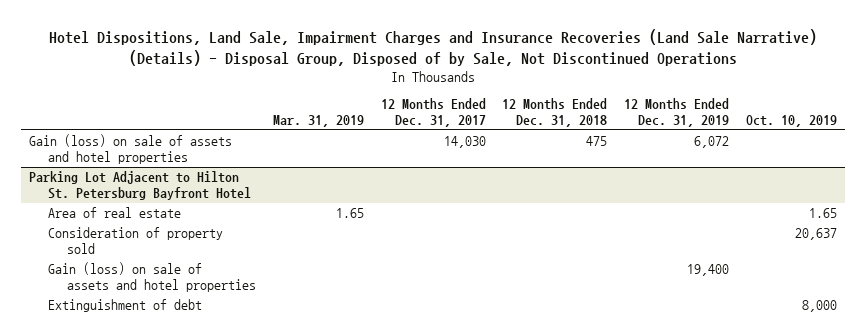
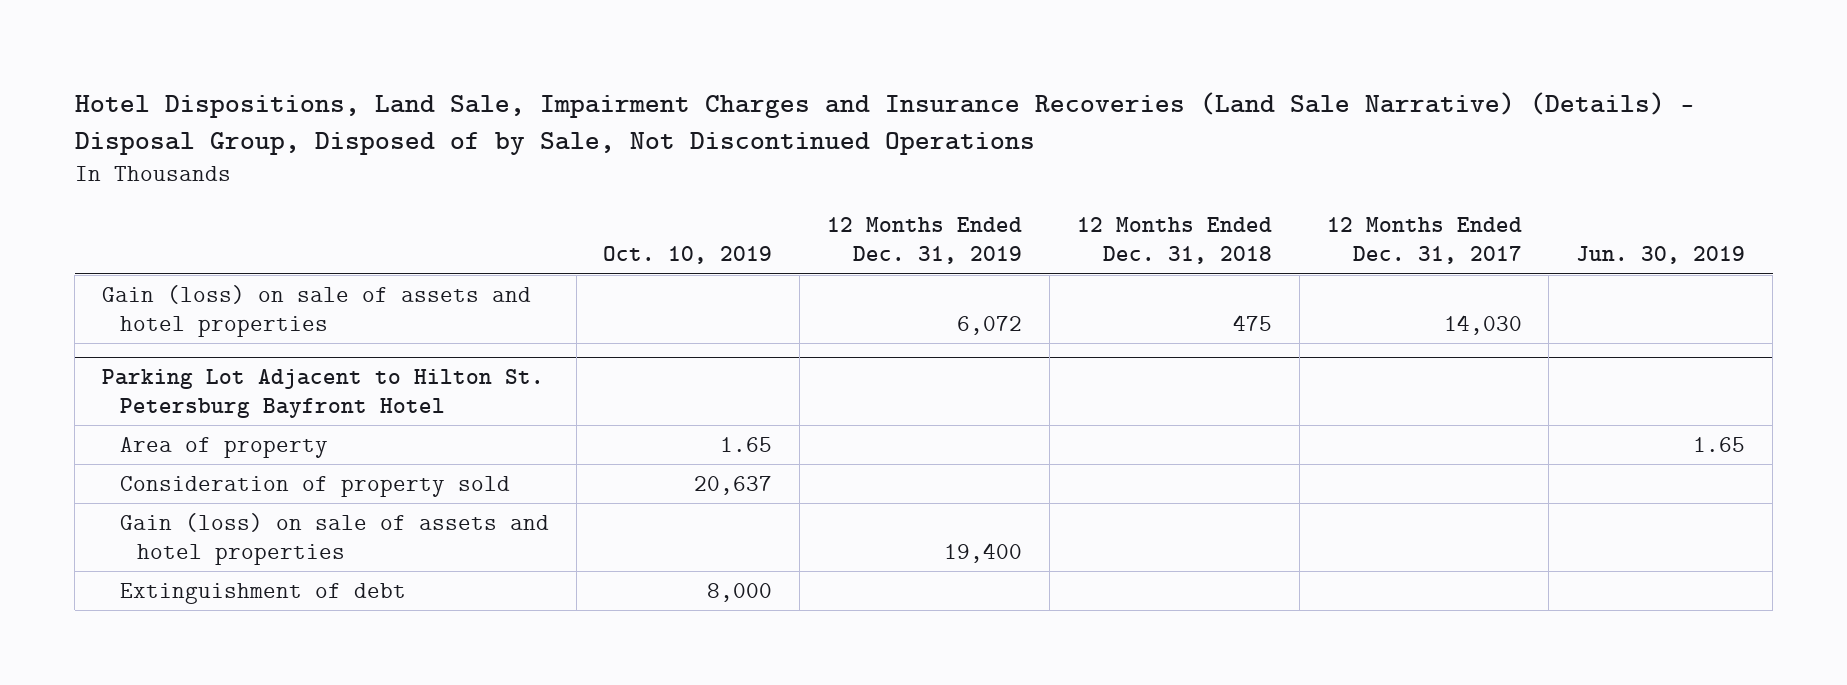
[272,115,364,128] Mar. 31, 2019 -> none
none -> [1576,246,1746,265] Jun. 30, 2019
[48,207,182,219] Area of real estate -> [119,437,328,459] Area of property

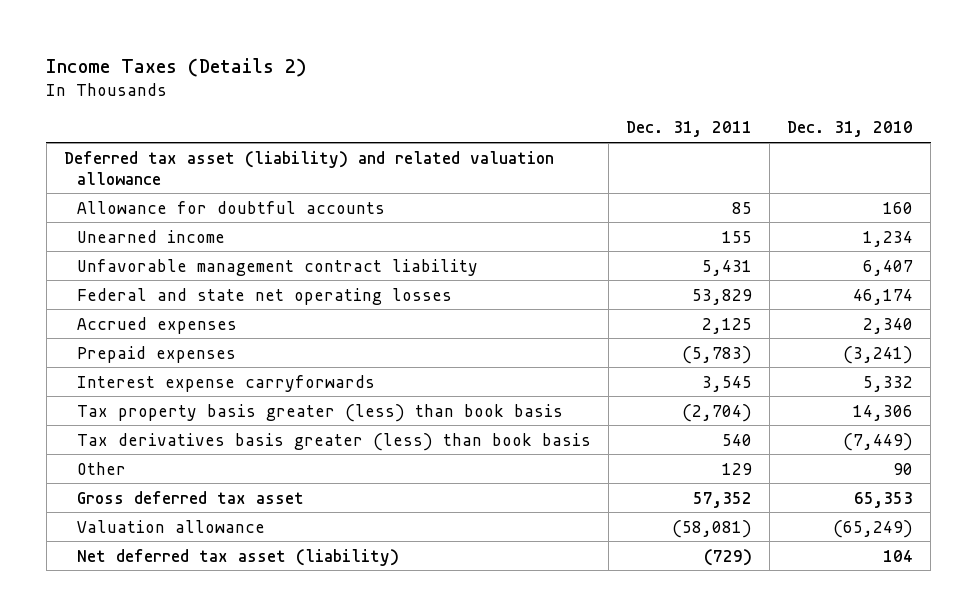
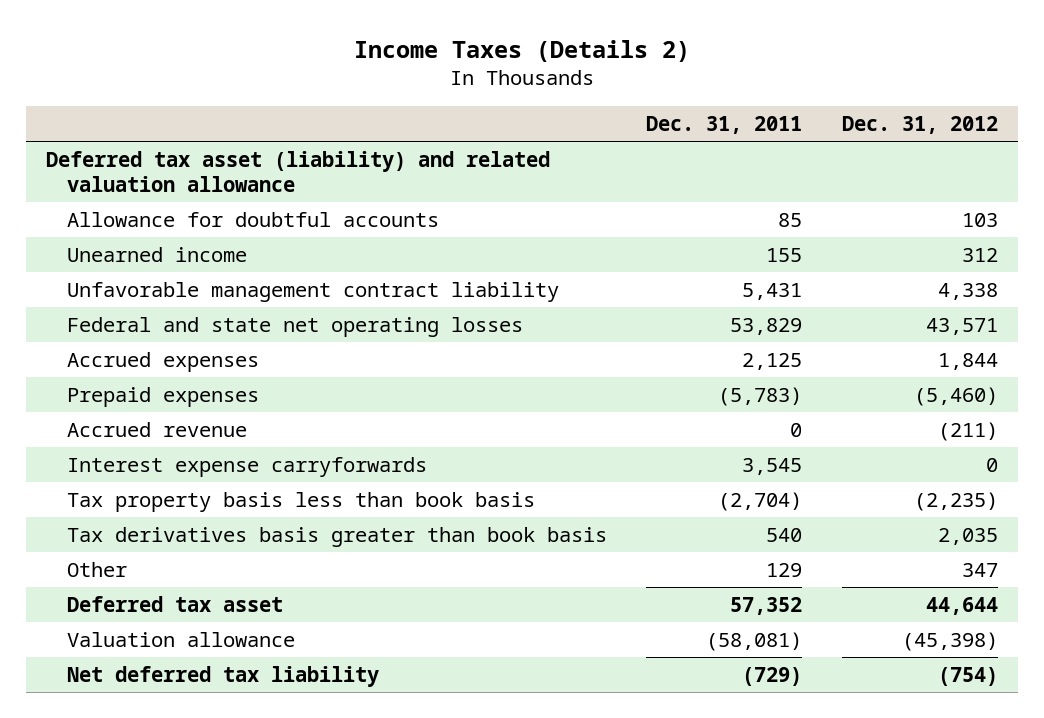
[787,121,914,138] Dec. 31, 2010 -> none
none -> [841,115,998,134] Dec. 31, 2012
none -> [66,422,247,438] Accrued revenue
[77,403,564,422] Tax property basis greater (less) than book basis -> [66,492,535,513] Tax property basis less than book basis
[77,432,592,451] Tax derivatives basis greater (less) than book basis -> [66,527,607,548] Tax derivatives basis greater than book basis
[77,490,305,504] Gross deferred tax asset -> [66,596,283,613] Deferred tax asset
[77,548,400,566] Net deferred tax asset (liability) -> [66,666,379,688] Net deferred tax liability

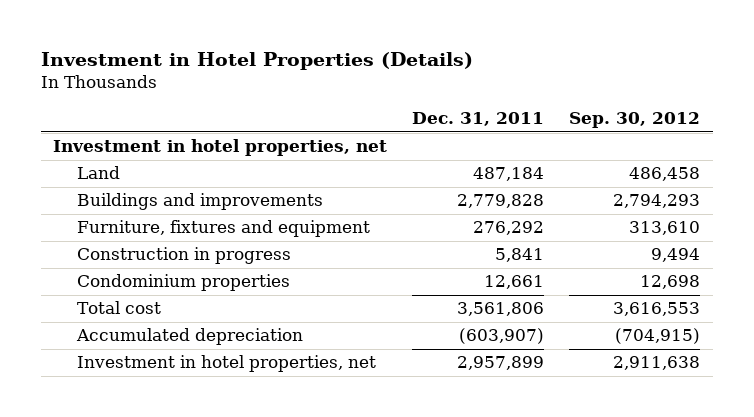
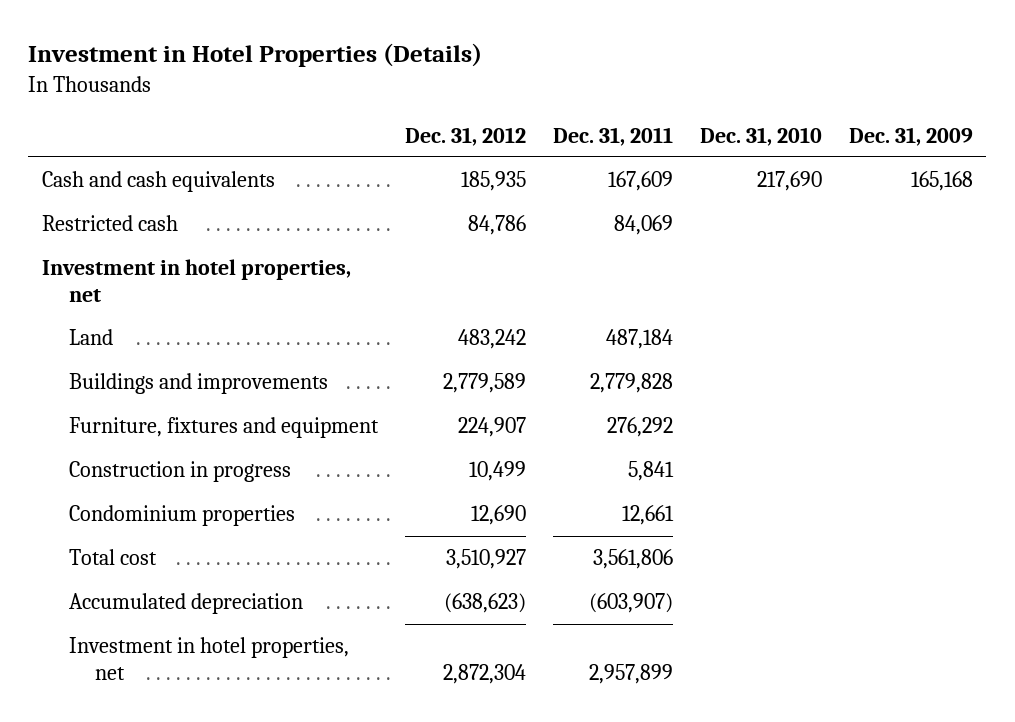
[569,112,701,129] Sep. 30, 2012 -> none
none -> [404,126,526,146] Dec. 31, 2012
none -> [699,126,822,146] Dec. 31, 2010
none -> [848,126,973,146] Dec. 31, 2009
none -> [41,171,275,193] Cash and cash equivalents
none -> [41,215,178,232] Restricted cash

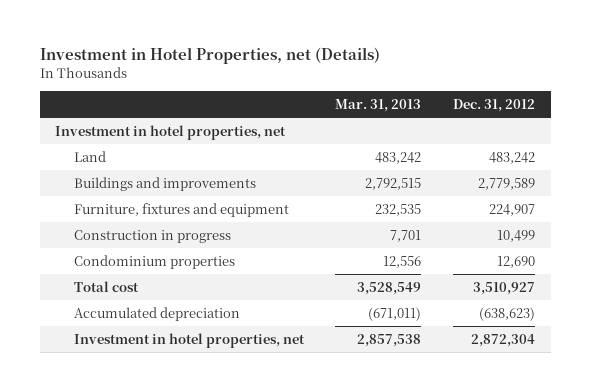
[28,43,483,68] Investment in Hotel Properties (Details) -> [39,47,380,65] Investment in Hotel Properties, net (Details)
[552,126,673,146] Dec. 31, 2011 -> none
[699,126,822,146] Dec. 31, 2010 -> none
[848,126,973,146] Dec. 31, 2009 -> none
none -> [335,98,422,112] Mar. 31, 2013
[41,171,275,193] Cash and cash equivalents -> none
[41,215,178,232] Restricted cash -> none

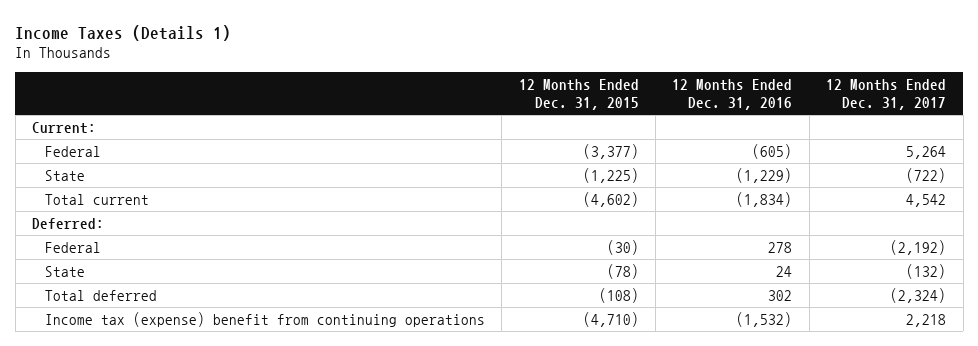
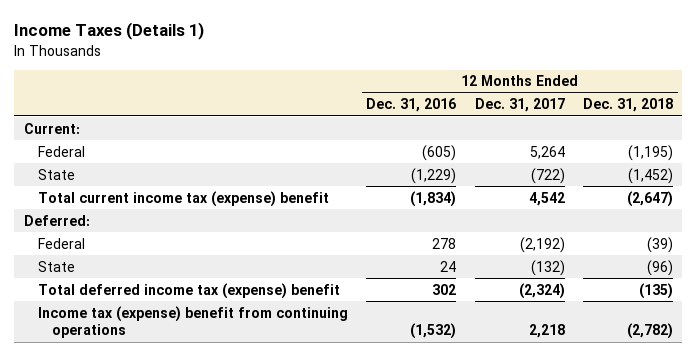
[518,78,639,110] 12 Months Ended Dec. 31, 2015 -> none
none -> [583,98,674,113] Dec. 31, 2018
[44,193,149,205] Total current -> [37,190,329,207] Total current income tax (expense) benefit
[44,289,157,301] Total deferred -> [37,282,340,299] Total deferred income tax (expense) benefit

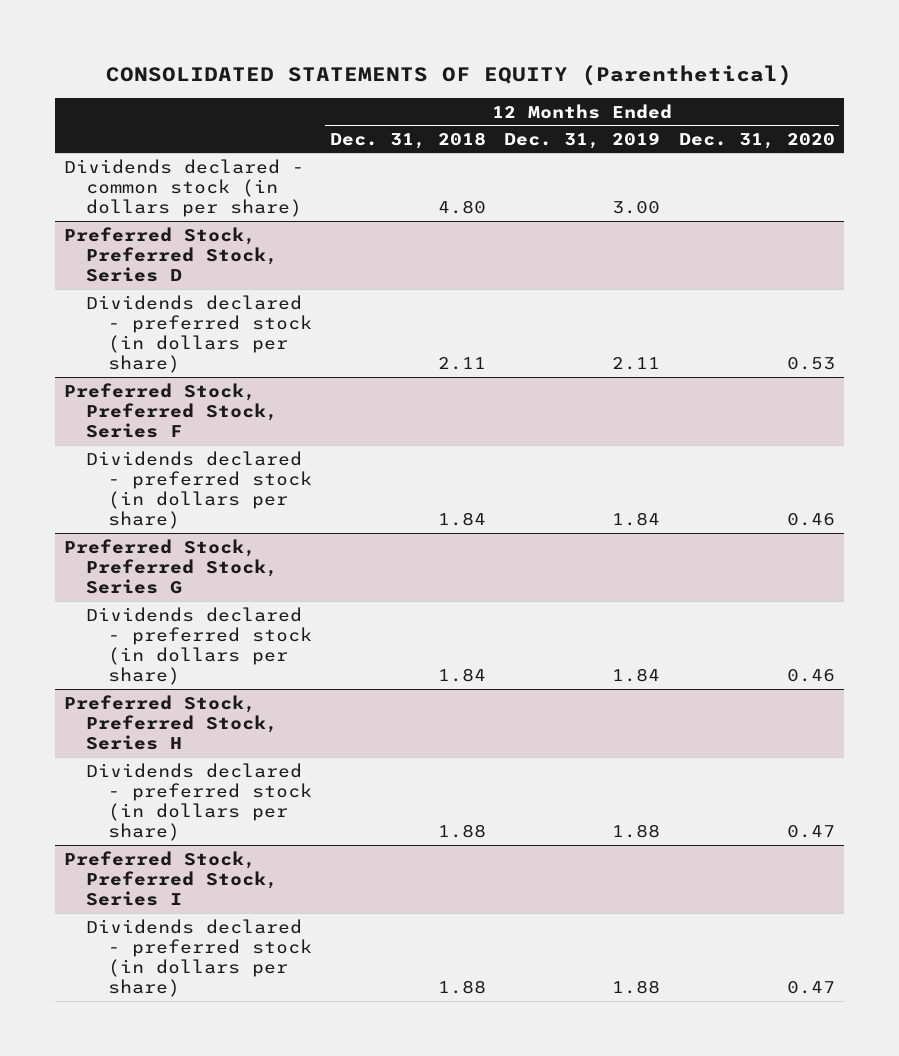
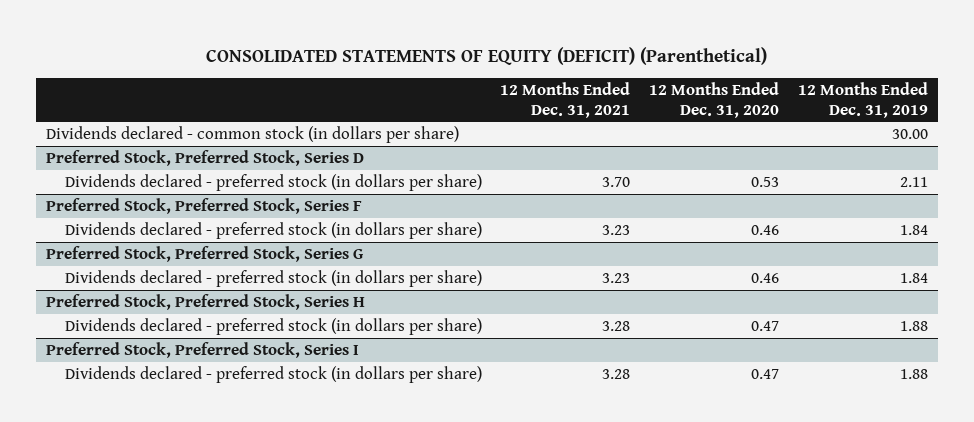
[106,64,793,86] CONSOLIDATED STATEMENTS OF EQUITY (Parenthetical) -> [206,46,768,65] CONSOLIDATED STATEMENTS OF EQUITY (DEFICIT) (Parenthetical)
[330,131,487,149] Dec. 31, 2018 -> none
none -> [500,82,631,118] 12 Months Ended Dec. 31, 2021
[612,200,661,214] 3.00 -> [892,128,929,139] 30.00

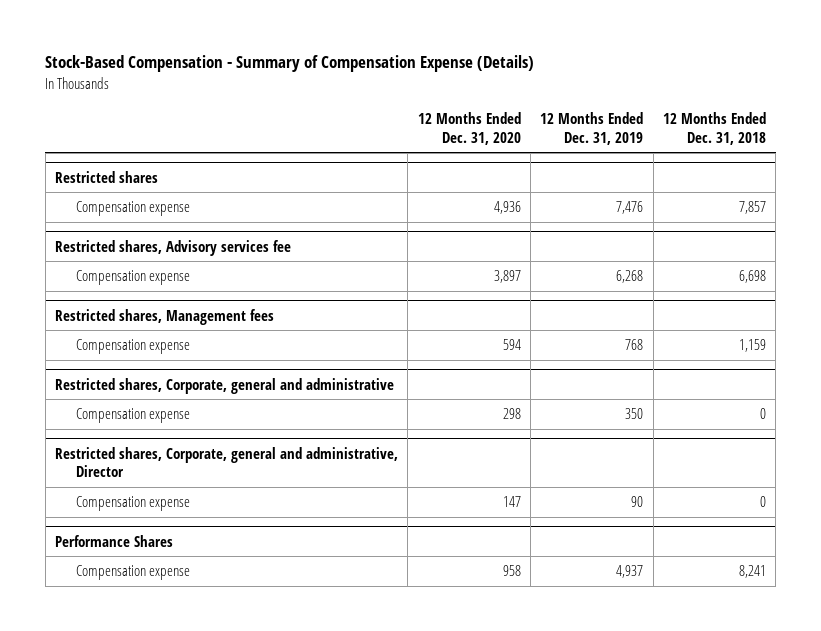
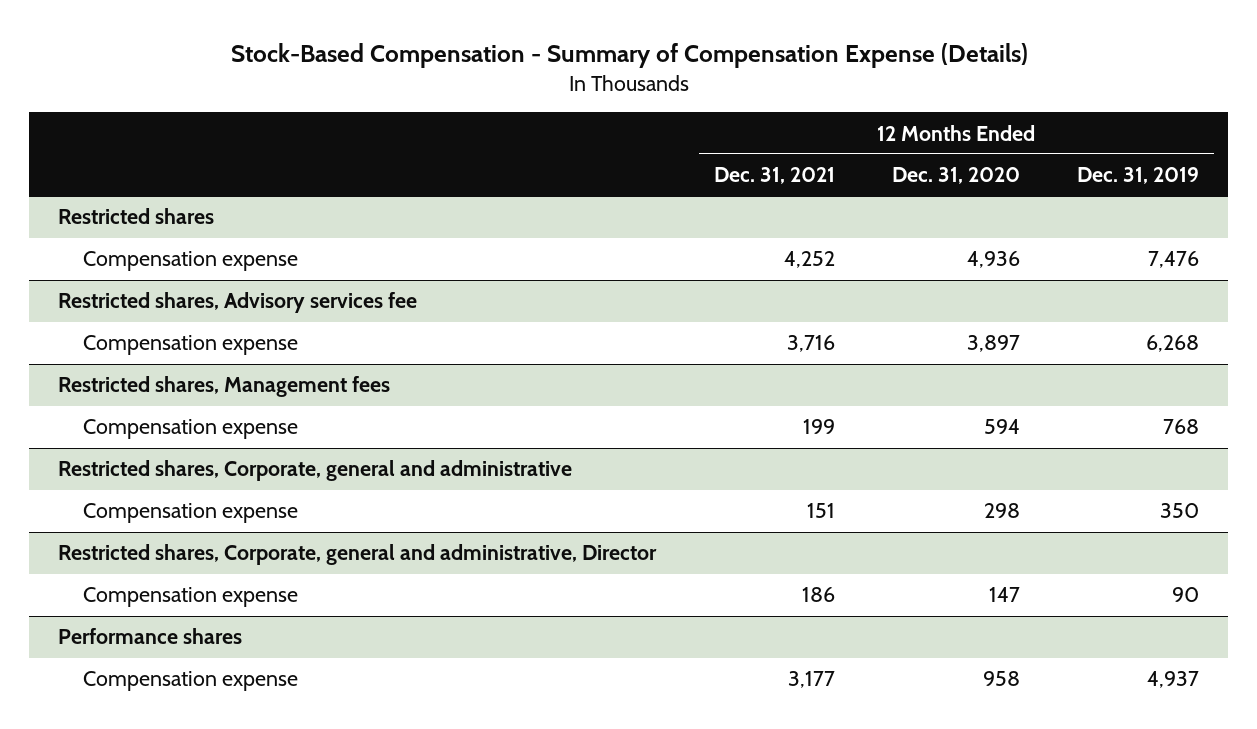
[662,111,766,145] 12 Months Ended Dec. 31, 2018 -> none
none -> [713,167,835,185] Dec. 31, 2021
[55,534,174,547] Performance Shares -> [58,628,243,645] Performance shares

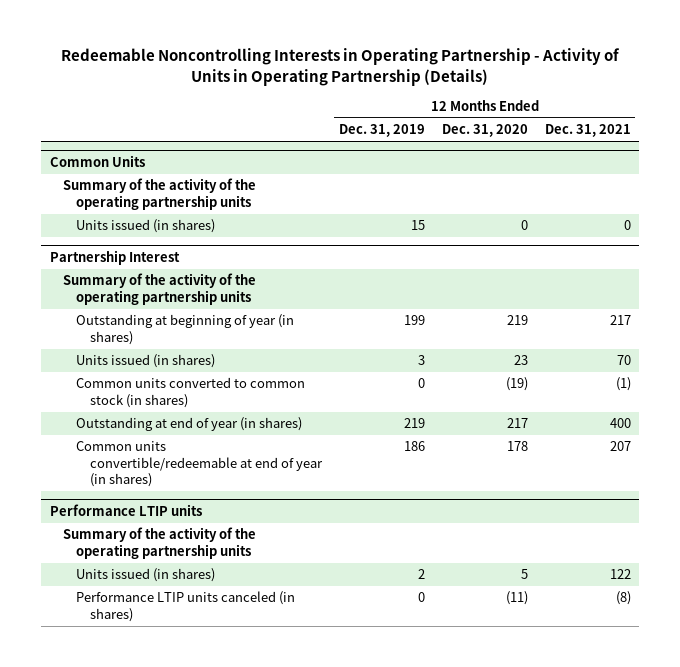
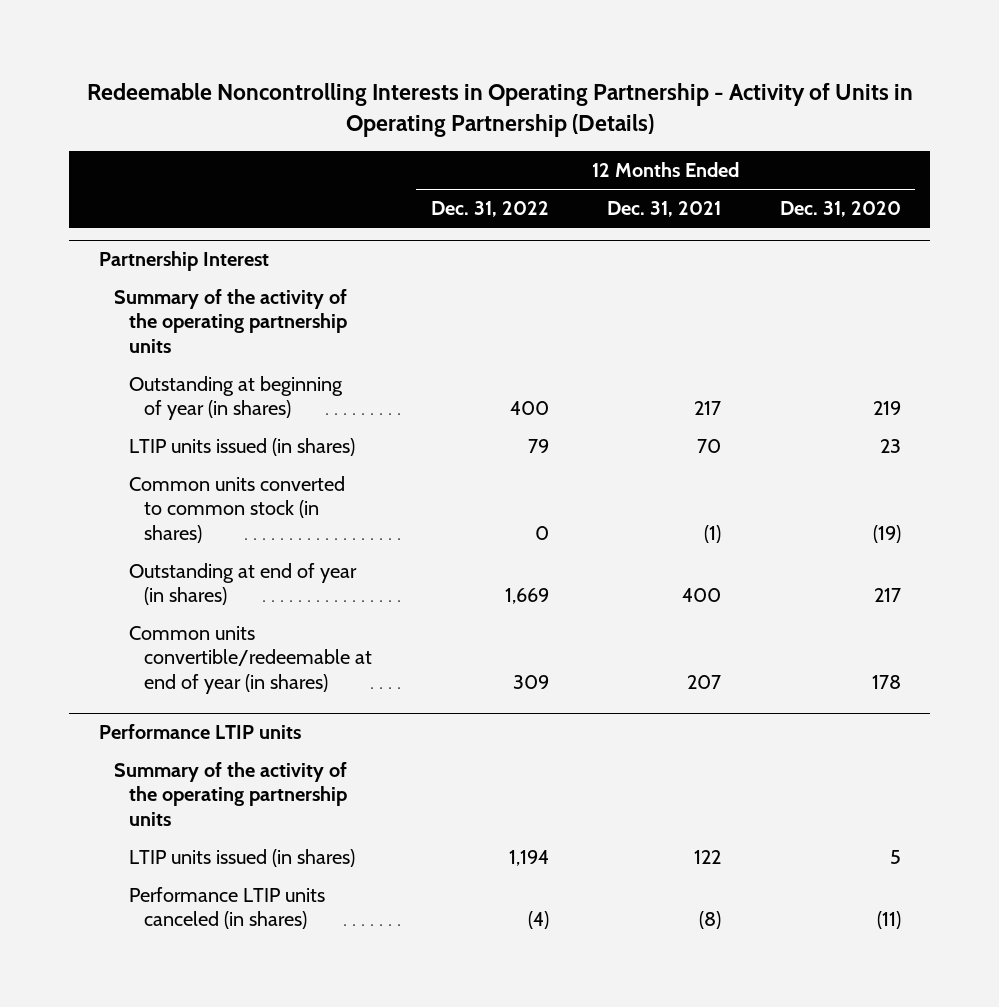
[338,124,425,138] Dec. 31, 2019 -> none
none -> [430,201,549,218] Dec. 31, 2022
[49,154,145,167] Common Units -> none
[63,178,257,210] Summary of the activity of the operating partnership units -> none
[76,219,216,234] Units issued (in shares) -> none
[76,354,216,369] Units issued (in shares) -> [128,437,355,456] LTIP units issued (in shares)
[76,568,216,583] Units issued (in shares) -> [128,848,355,867] LTIP units issued (in shares)

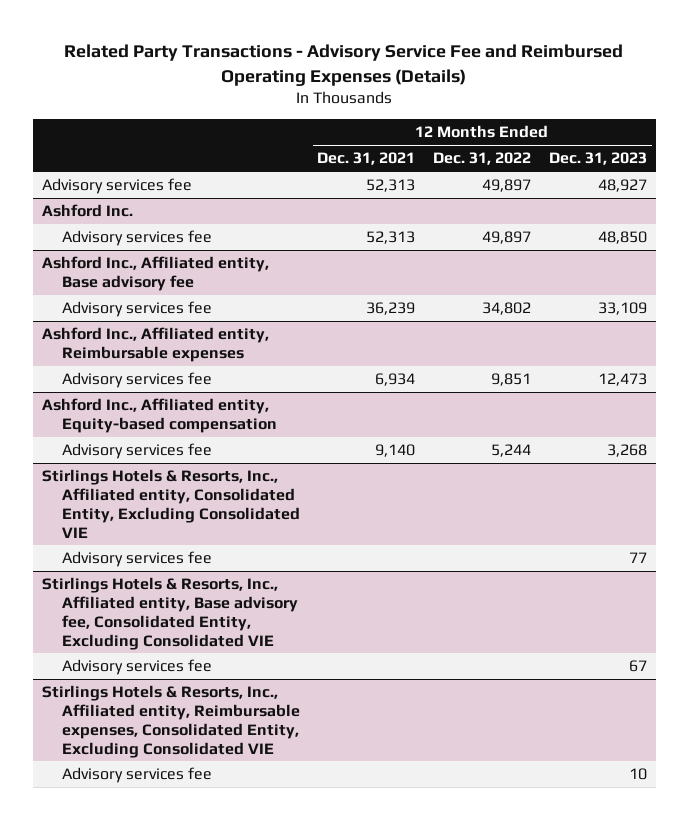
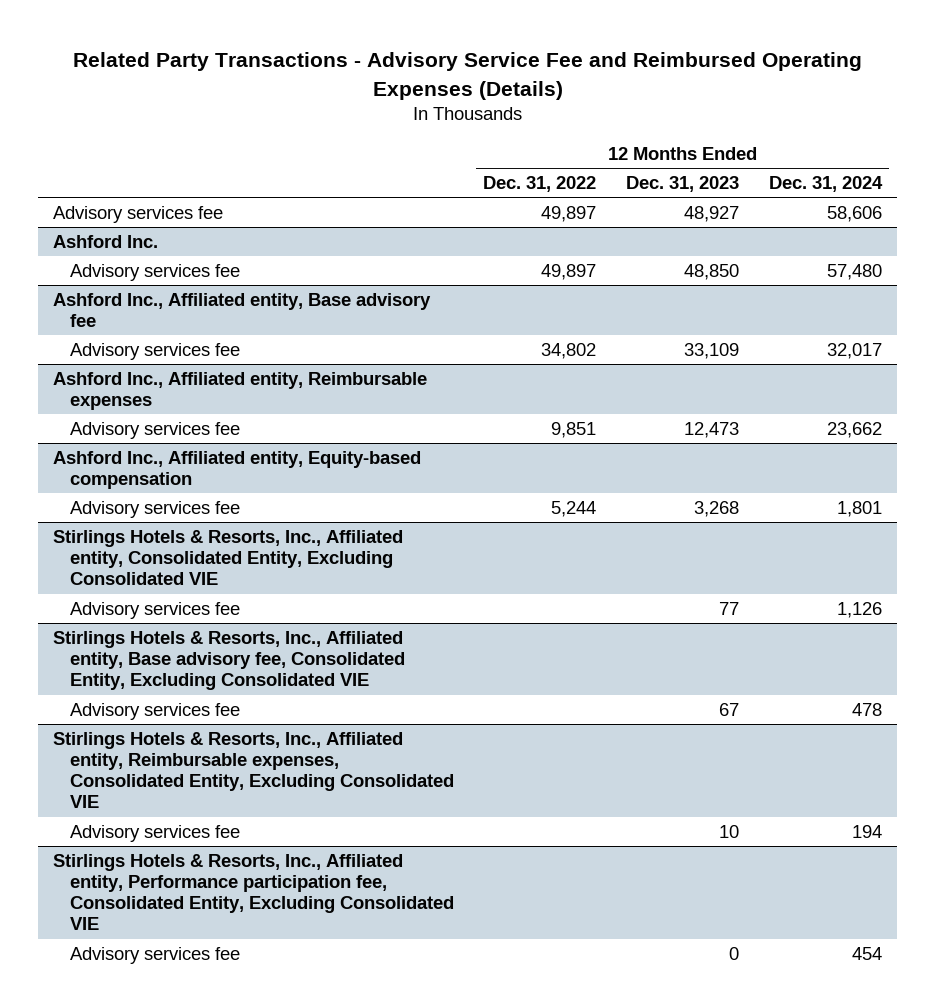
[317,152,416,166] Dec. 31, 2021 -> none
none -> [768,176,883,193] Dec. 31, 2024
none -> [53,853,454,931] Stirlings Hotels & Resorts, Inc., Affiliated entity, Performance participation fee, Consolidated Entity, Excluding Consolidated VIE
none -> [69,946,240,964] Advisory services fee

